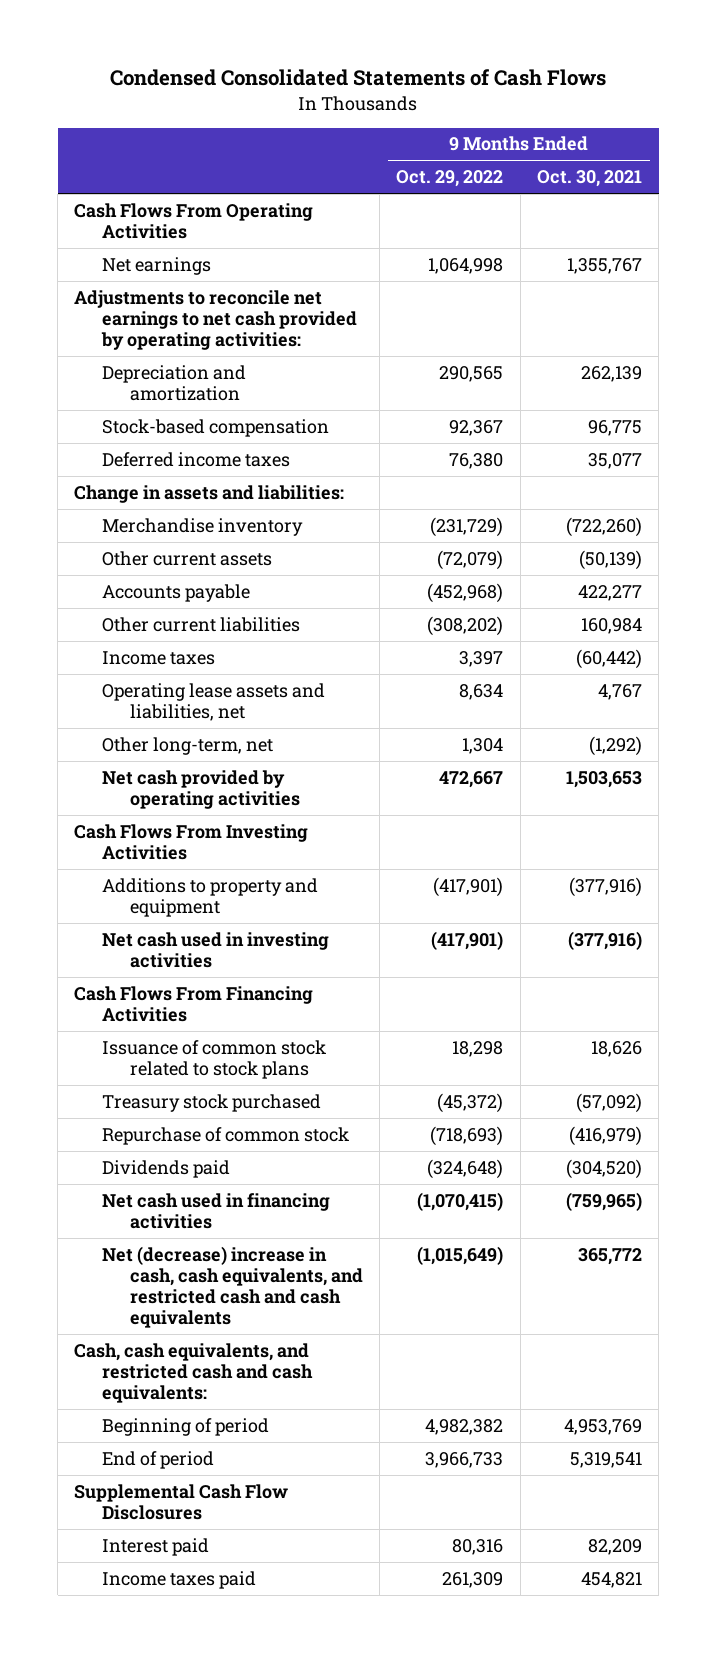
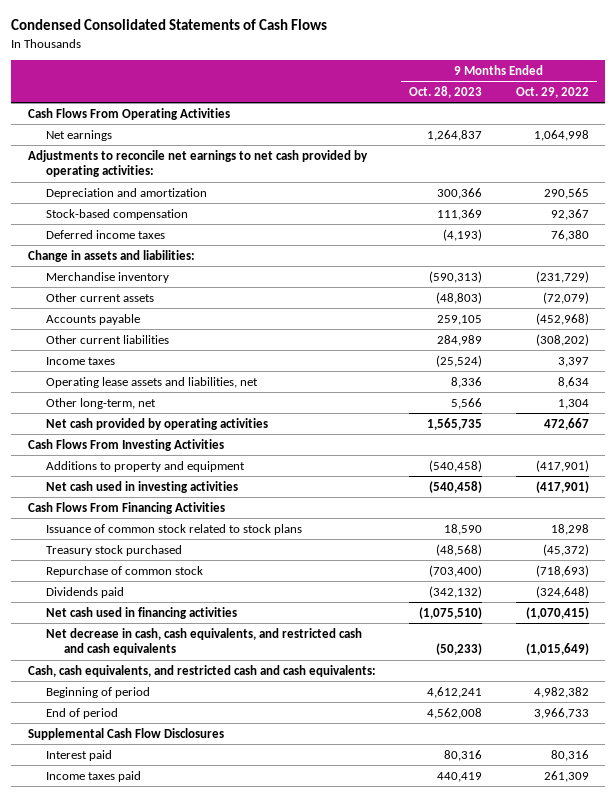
[536,170,642,188] Oct. 30, 2021 -> none
none -> [409,85,483,98] Oct. 28, 2023
[102,1245,363,1328] Net (decrease) increase in cash, cash equivalents, and restricted cash and cash equivalents -> [45,627,362,656] Net decrease in cash, cash equivalents, and restricted cash and cash equivalents

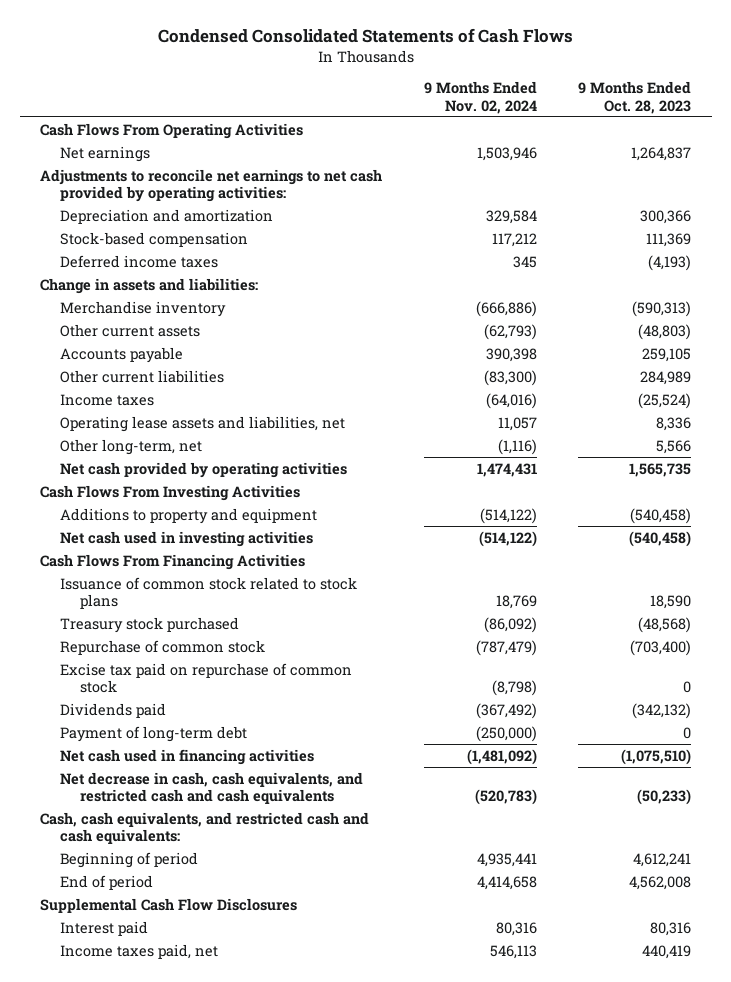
[515,86,589,98] Oct. 29, 2022 -> none
none -> [423,81,537,114] 9 Months Ended Nov. 02, 2024
none -> [60,662,353,693] Excise tax paid on repurchase of common stock
none -> [60,725,248,742] Payment of long-term debt
[45,770,141,782] Income taxes paid -> [60,943,219,959] Income taxes paid, net

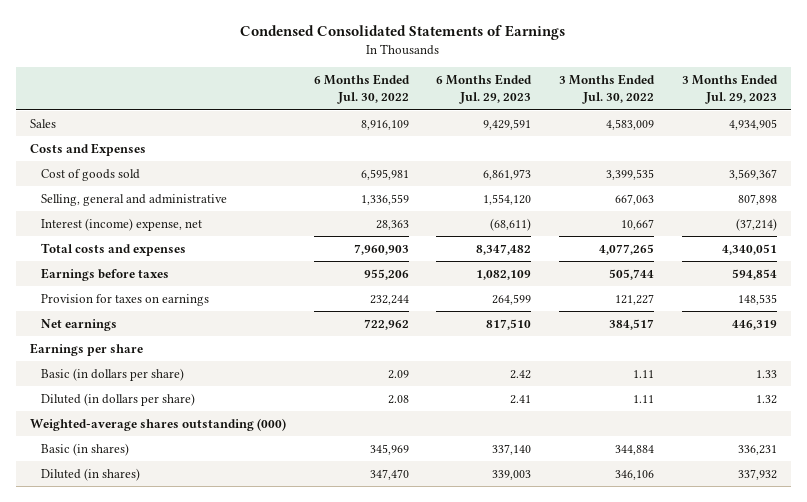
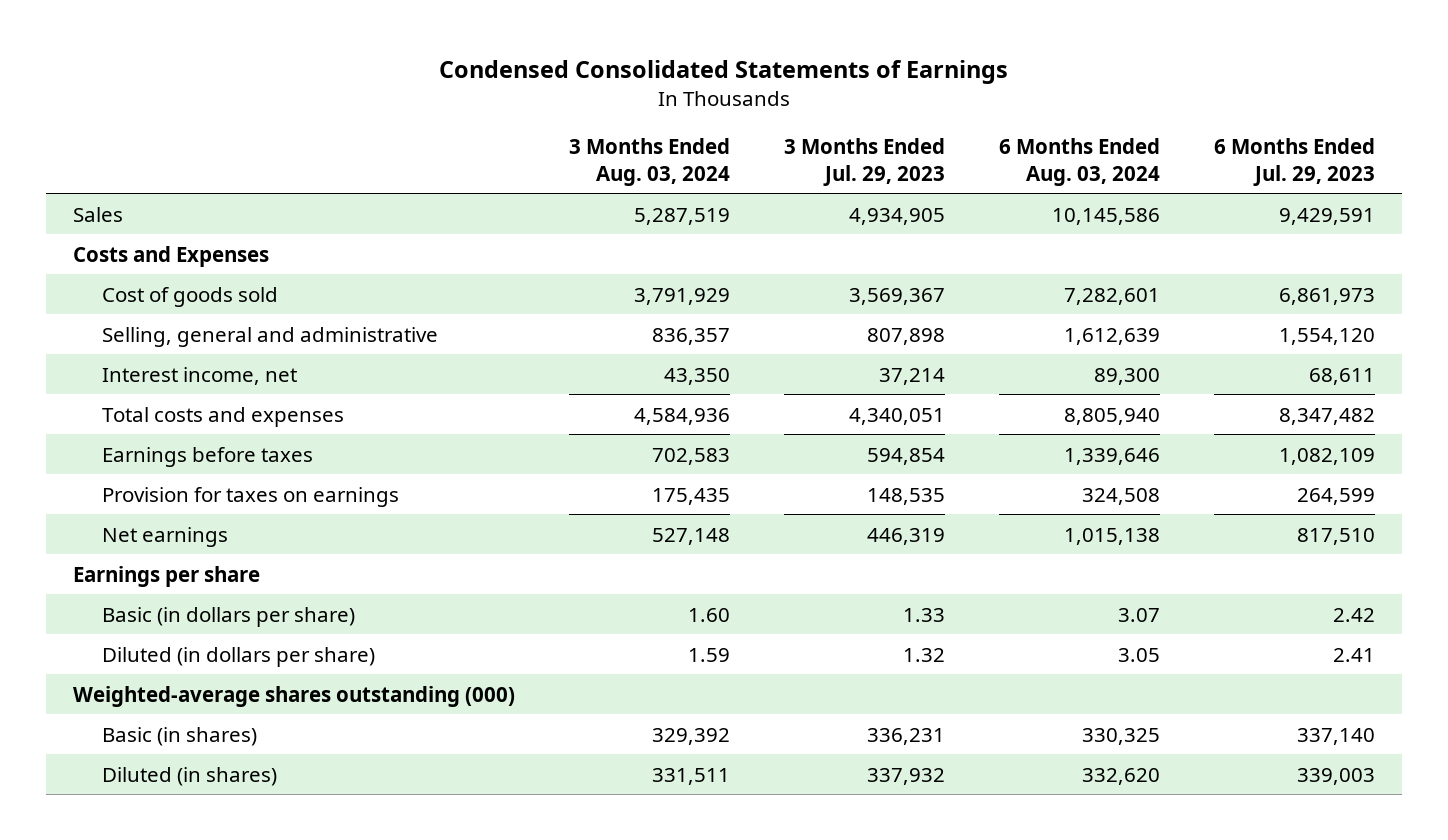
[313,74,410,105] 6 Months Ended Jul. 30, 2022 -> none
[559,74,656,105] 3 Months Ended Jul. 30, 2022 -> none
none -> [569,138,731,186] 3 Months Ended Aug. 03, 2024
none -> [998,138,1160,186] 6 Months Ended Aug. 03, 2024
[41,217,203,231] Interest (income) expense, net -> [101,366,297,385] Interest income, net
[490,217,532,231] (68,611) -> [1308,367,1375,385] 68,611
[736,217,778,231] (37,214) -> [879,367,946,385] 37,214

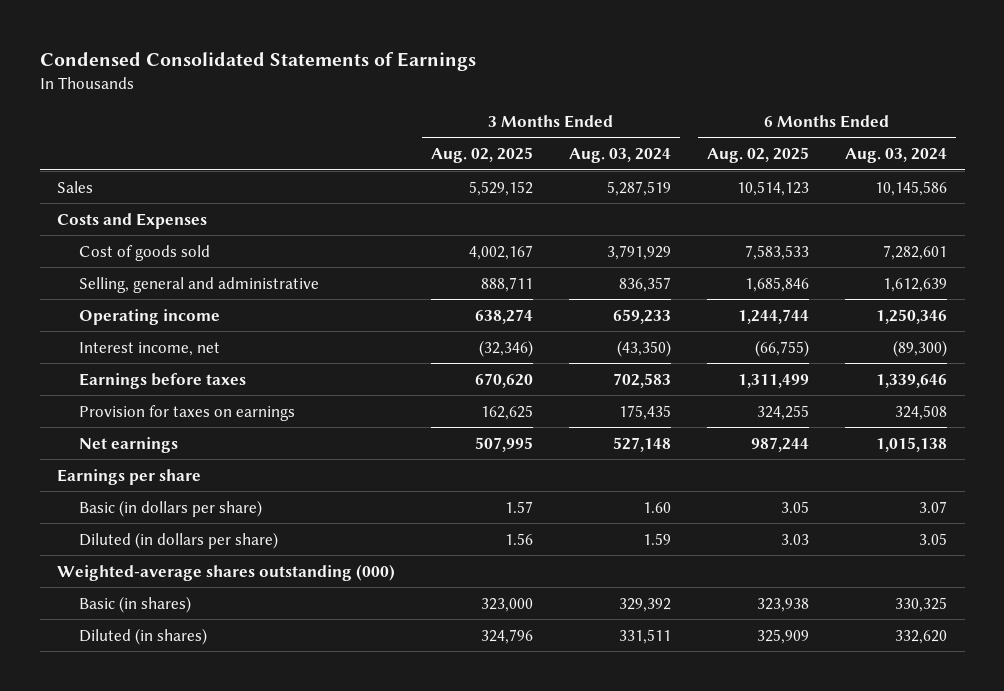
[784,138,946,186] 3 Months Ended Jul. 29, 2023 -> none
[1213,138,1375,186] 6 Months Ended Jul. 29, 2023 -> none
none -> [431,147,534,164] Aug. 02, 2025
none -> [706,147,809,164] Aug. 02, 2025
[101,406,344,427] Total costs and expenses -> none
none -> [78,308,220,325] Operating income
[664,367,731,385] 43,350 -> [617,339,672,357] (43,350)
[1093,367,1160,385] 89,300 -> [892,339,947,357] (89,300)

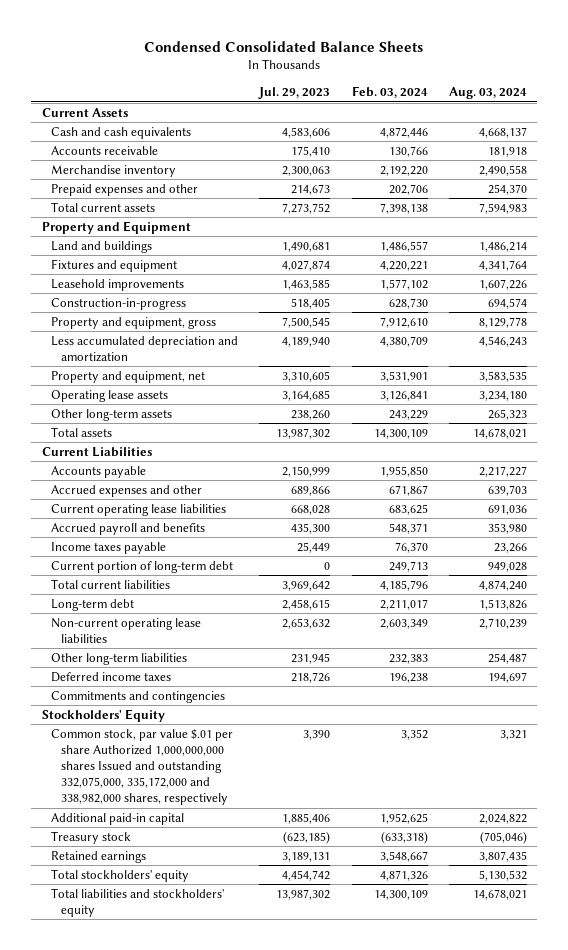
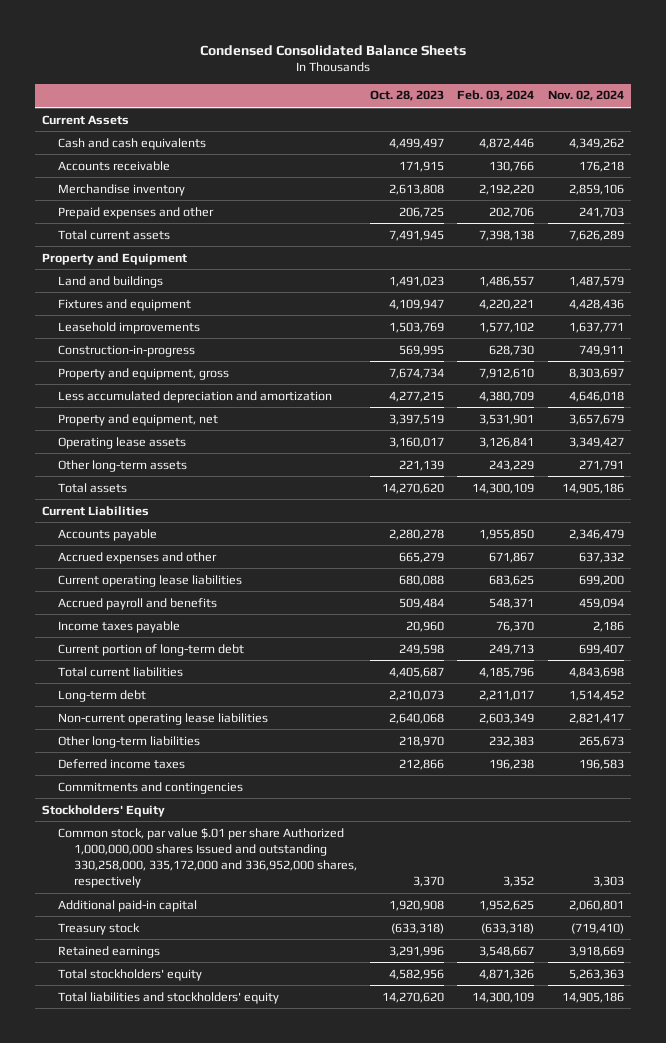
[258,87,331,100] Jul. 29, 2023 -> none
[448,87,527,100] Aug. 03, 2024 -> none
none -> [369,90,444,102] Oct. 28, 2023
none -> [547,90,624,102] Nov. 02, 2024
[51,728,234,806] Common stock, par value $.01 per share Authorized 1,000,000,000 shares Issued and outstanding 332,075,000, 335,172,000 and 338,982,000 shares, respectively -> [57,827,357,888] Common stock, par value $.01 per share Authorized 1,000,000,000 shares Issued and outstanding 330,258,000, 335,172,000 and 336,952,000 shares, respectively

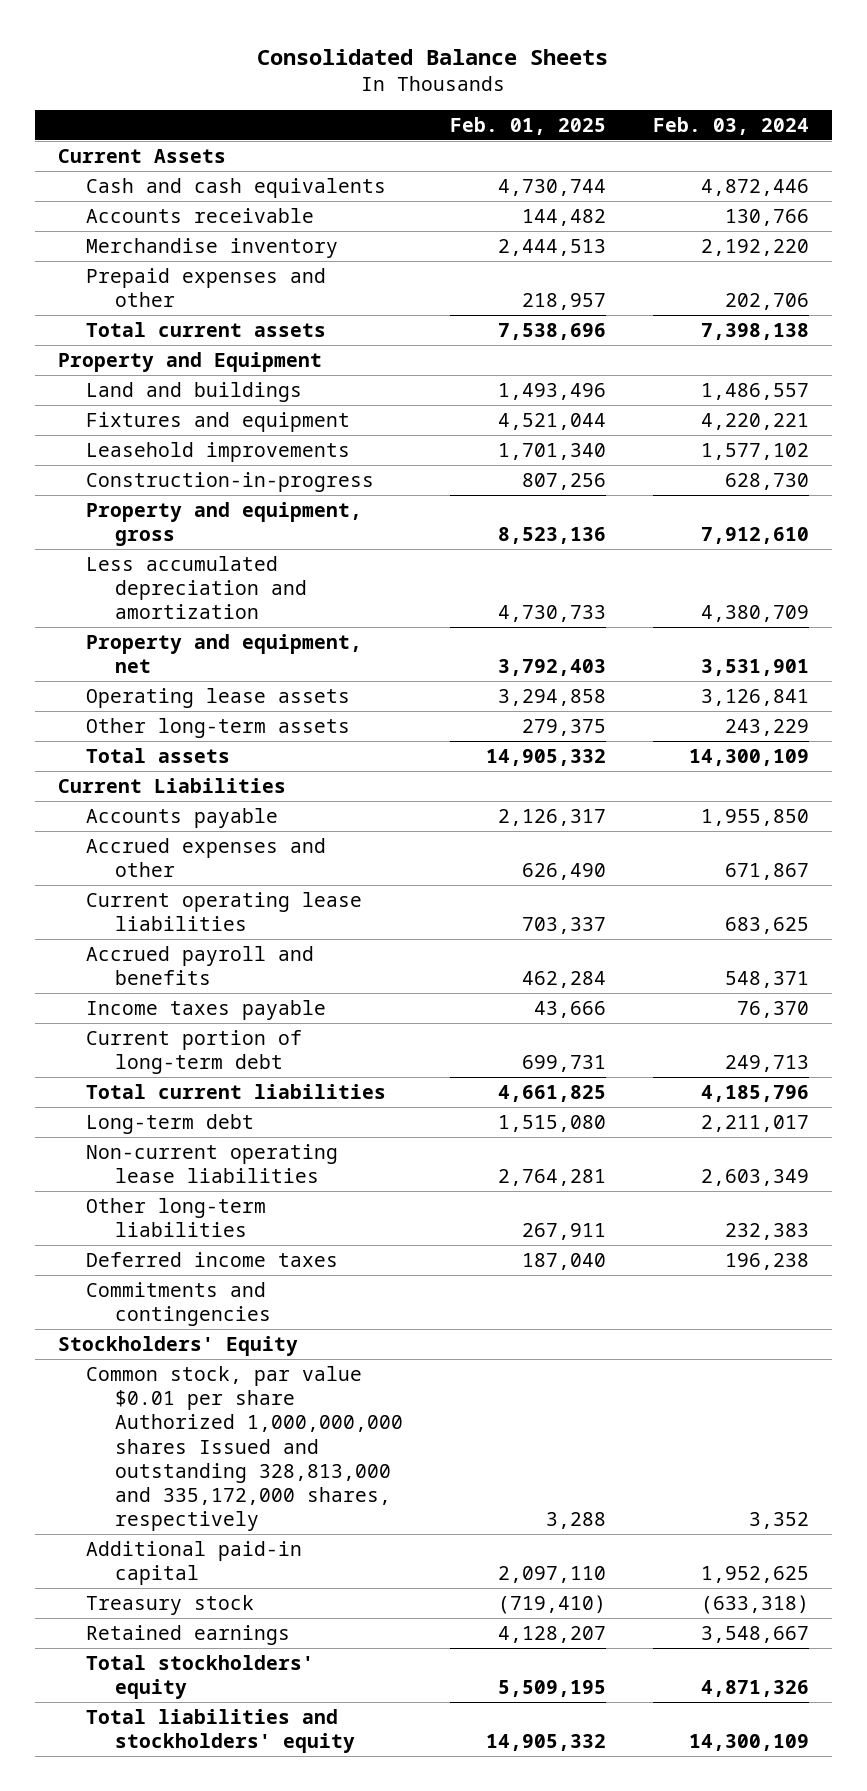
[200,44,467,56] Condensed Consolidated Balance Sheets -> [257,48,609,65] Consolidated Balance Sheets
[369,90,444,102] Oct. 28, 2023 -> none
[547,90,624,102] Nov. 02, 2024 -> none
none -> [449,116,606,135] Feb. 01, 2025
[57,827,357,888] Common stock, par value $.01 per share Authorized 1,000,000,000 shares Issued and outstanding 330,258,000, 335,172,000 and 336,952,000 shares, respectively -> [86,1365,403,1532] Common stock, par value $0.01 per share Authorized 1,000,000,000 shares Issued and outstanding 328,813,000 and 335,172,000 shares, respectively

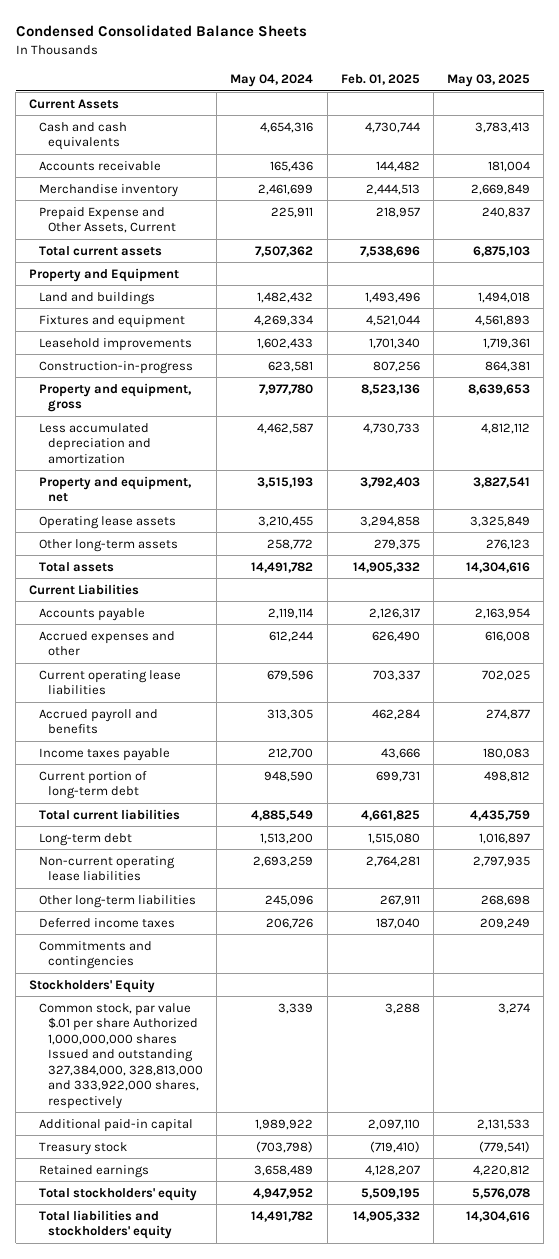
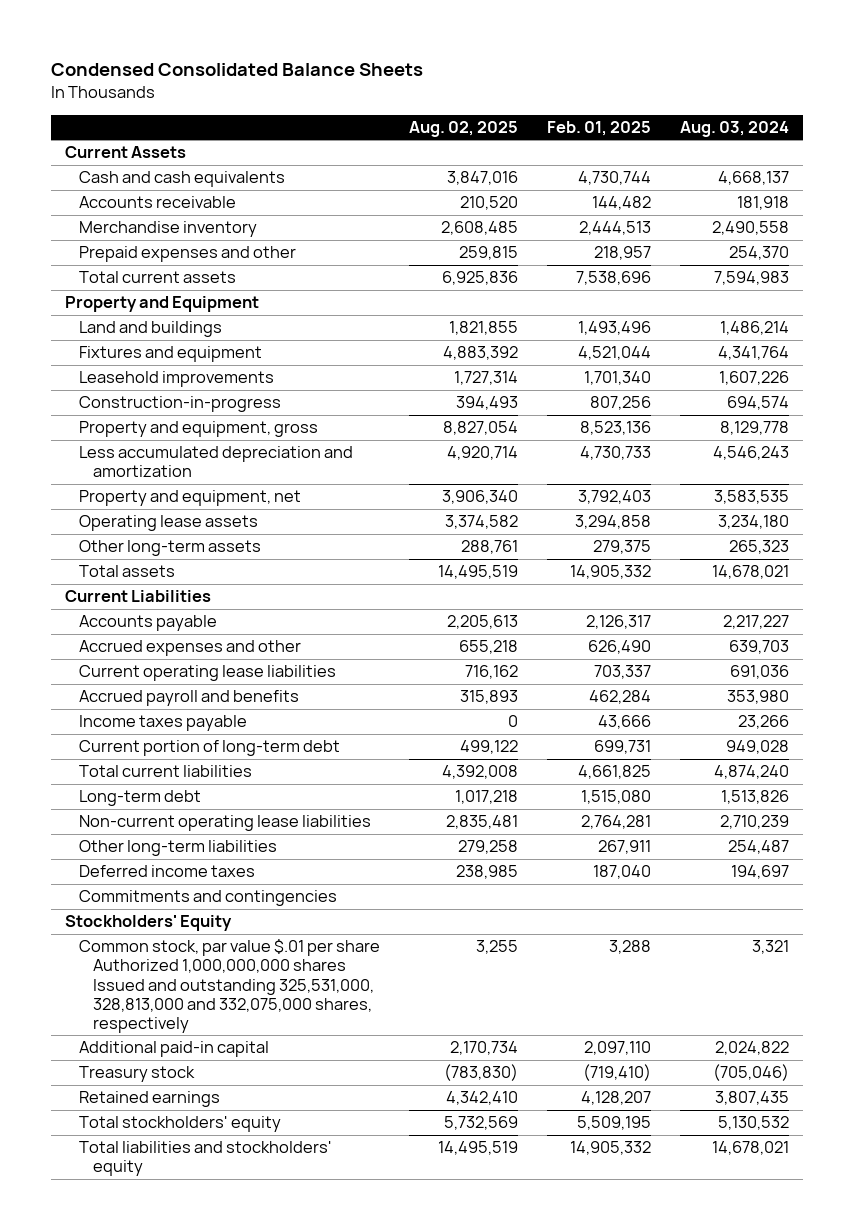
[230,74,314,88] May 04, 2024 -> none
[447,74,531,88] May 03, 2025 -> none
none -> [409,120,519,137] Aug. 02, 2025
none -> [679,120,789,137] Aug. 03, 2024
[38,206,177,234] Prepaid Expense and Other Assets, Current -> [79,246,297,263] Prepaid expenses and other
[38,1002,204,1109] Common stock, par value $.01 per share Authorized 1,000,000,000 shares Issued and outstanding 327,384,000, 328,813,000 and 333,922,000 shares, respectively -> [79,939,381,1033] Common stock, par value $.01 per share Authorized 1,000,000,000 shares Issued and outstanding 325,531,000, 328,813,000 and 332,075,000 shares, respectively

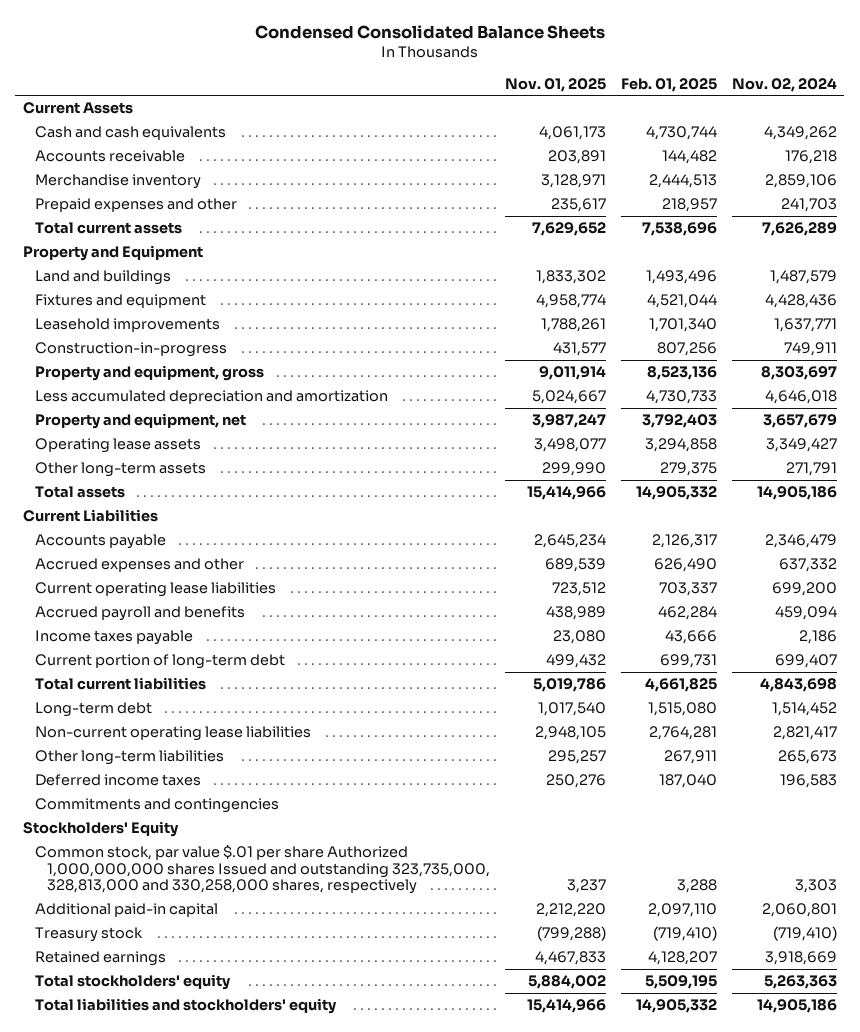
[409,120,519,137] Aug. 02, 2025 -> none
[679,120,789,137] Aug. 03, 2024 -> none
none -> [504,77,606,92] Nov. 01, 2025
none -> [731,77,837,92] Nov. 02, 2024
[79,939,381,1033] Common stock, par value $.01 per share Authorized 1,000,000,000 shares Issued and outstanding 325,531,000, 328,813,000 and 332,075,000 shares, respectively -> [34,845,490,895] Common stock, par value $.01 per share Authorized 1,000,000,000 shares Issued and outstanding 323,735,000, 328,813,000 and 330,258,000 shares, respectively

